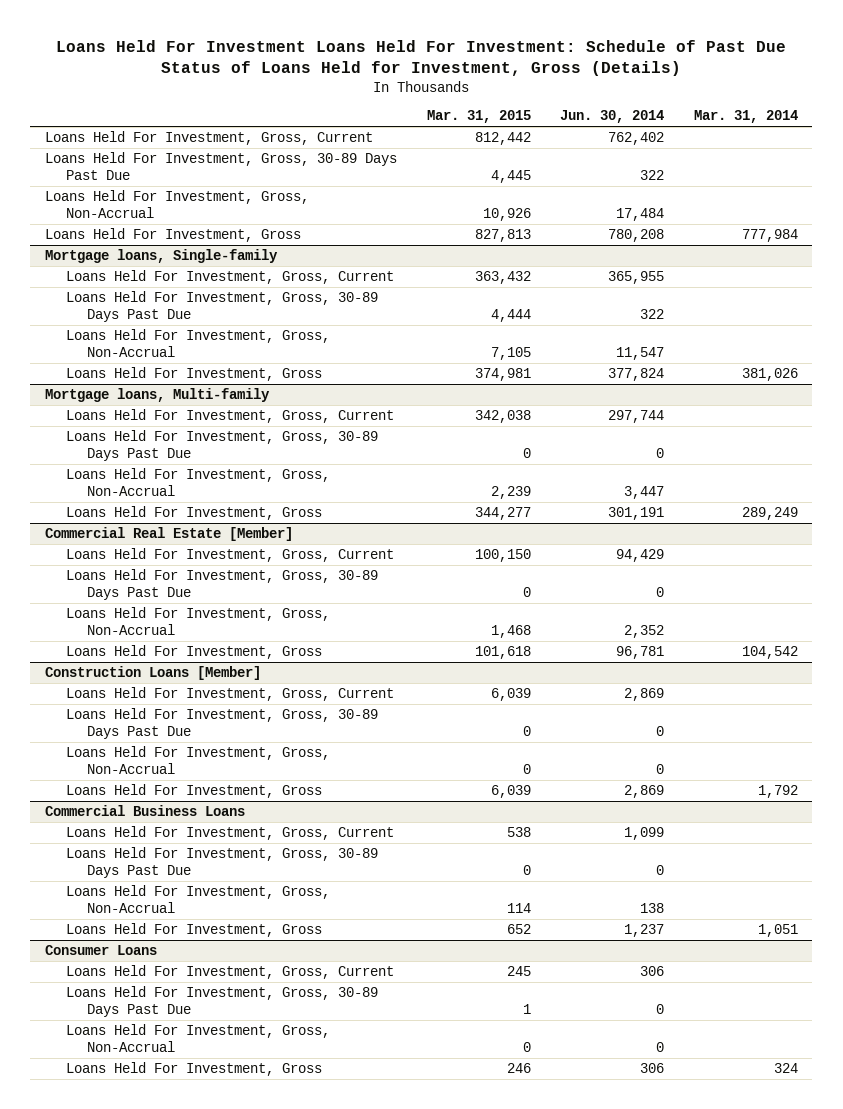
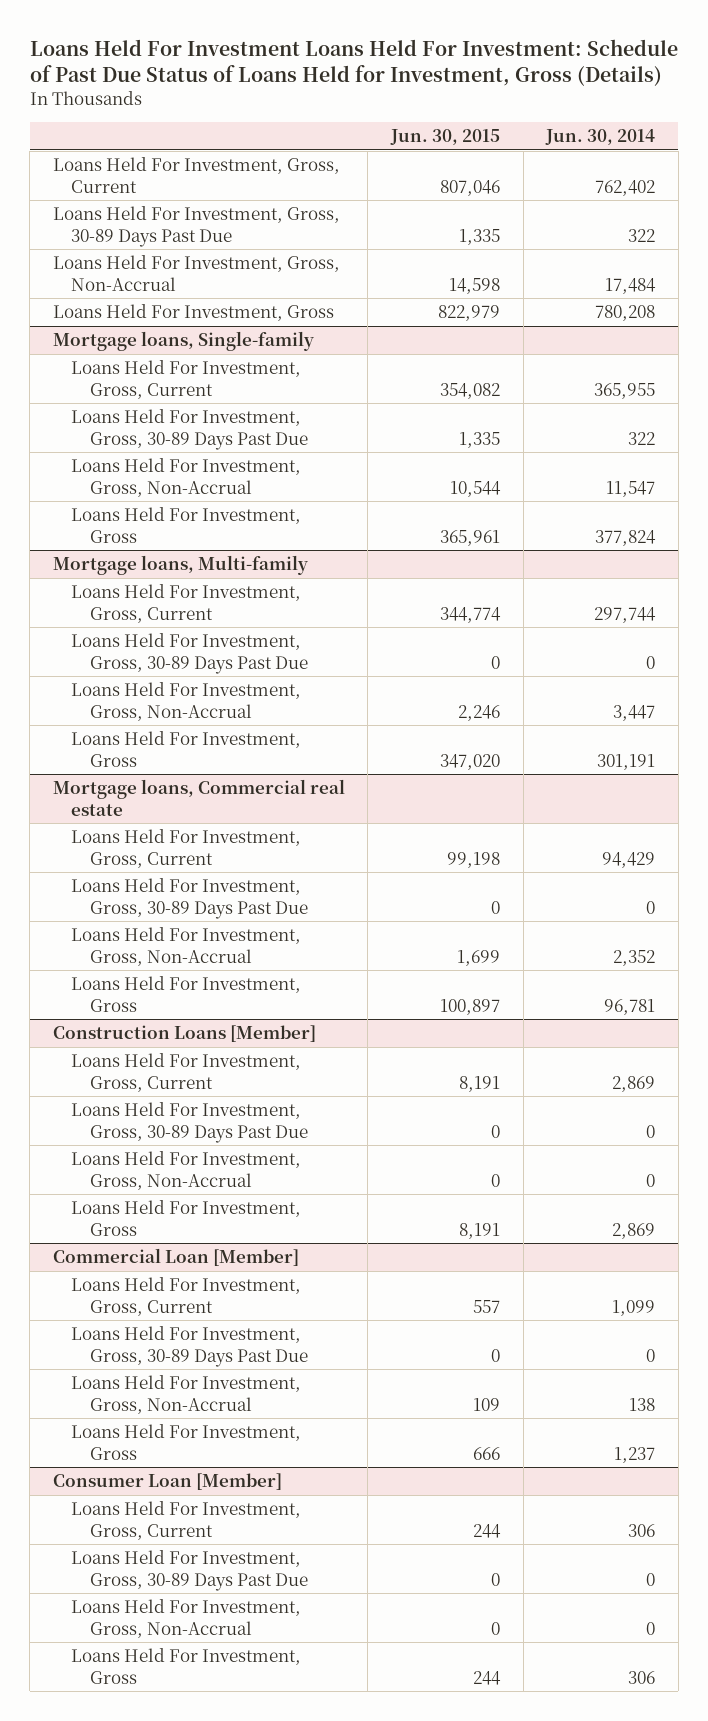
[426,110,531,124] Mar. 31, 2015 -> none
[693,110,798,124] Mar. 31, 2014 -> none
none -> [389,129,500,146] Jun. 30, 2015
[45,527,294,542] Commercial Real Estate [Member] -> [52,778,345,816] Mortgage loans, Commercial real estate
[45,805,246,817] Commercial Business Loans -> [52,1247,299,1266] Commercial Loan [Member]
[45,945,158,956] Consumer Loans -> [52,1472,282,1490] Consumer Loan [Member]

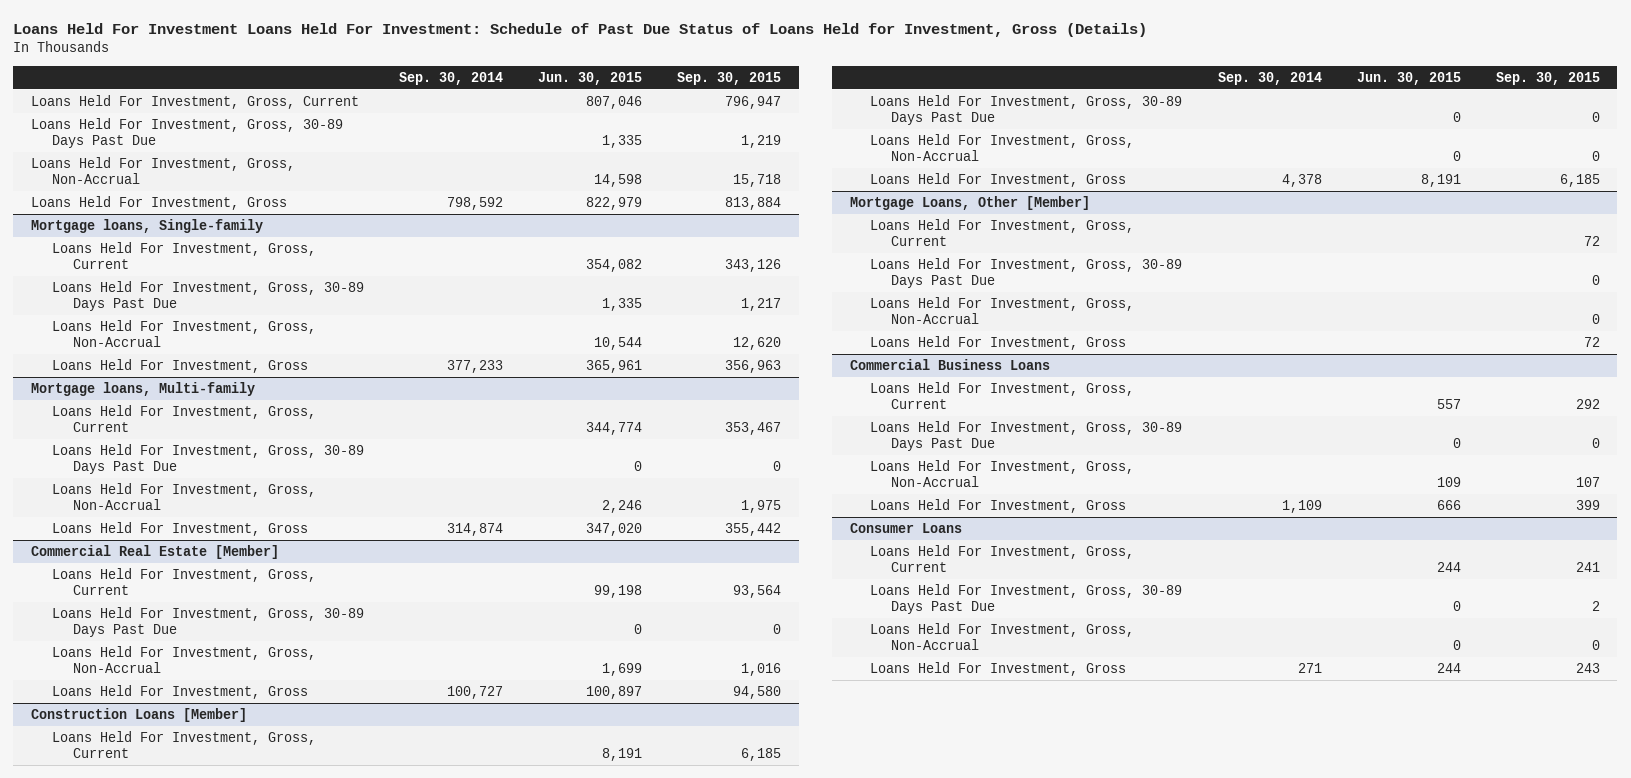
[545,129,656,146] Jun. 30, 2014 -> none
none -> [398,71,503,85] Sep. 30, 2014
none -> [676,71,781,85] Sep. 30, 2015
[52,778,345,816] Mortgage loans, Commercial real estate -> [30,545,279,560] Commercial Real Estate [Member]
none -> [849,196,1090,211] Mortgage Loans, Other [Member]
none -> [870,219,1135,247] Loans Held For Investment, Gross, Current
none -> [870,258,1183,289] Loans Held For Investment, Gross, 30-89 Days Past Due
none -> [870,297,1135,325] Loans Held For Investment, Gross, Non-Accrual
none -> [870,336,1127,351] Loans Held For Investment, Gross
[52,1247,299,1266] Commercial Loan [Member] -> [849,359,1050,371] Commercial Business Loans
[52,1472,282,1490] Consumer Loan [Member] -> [849,523,962,534] Consumer Loans

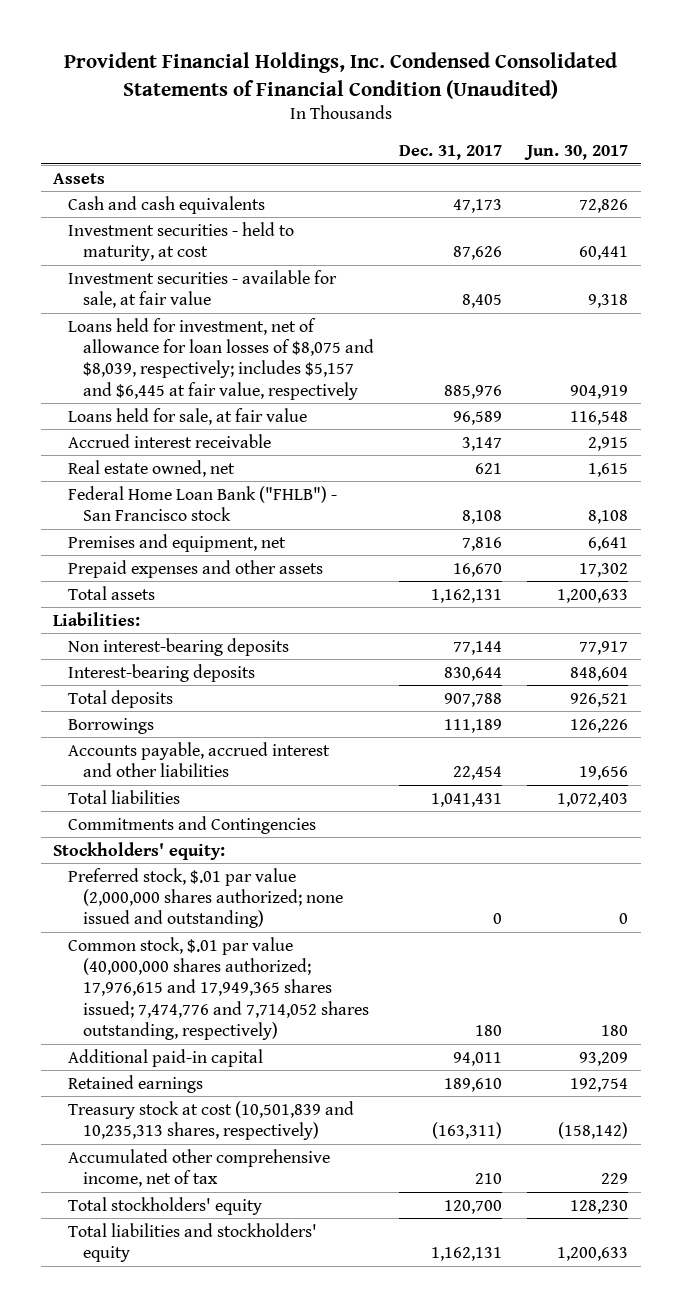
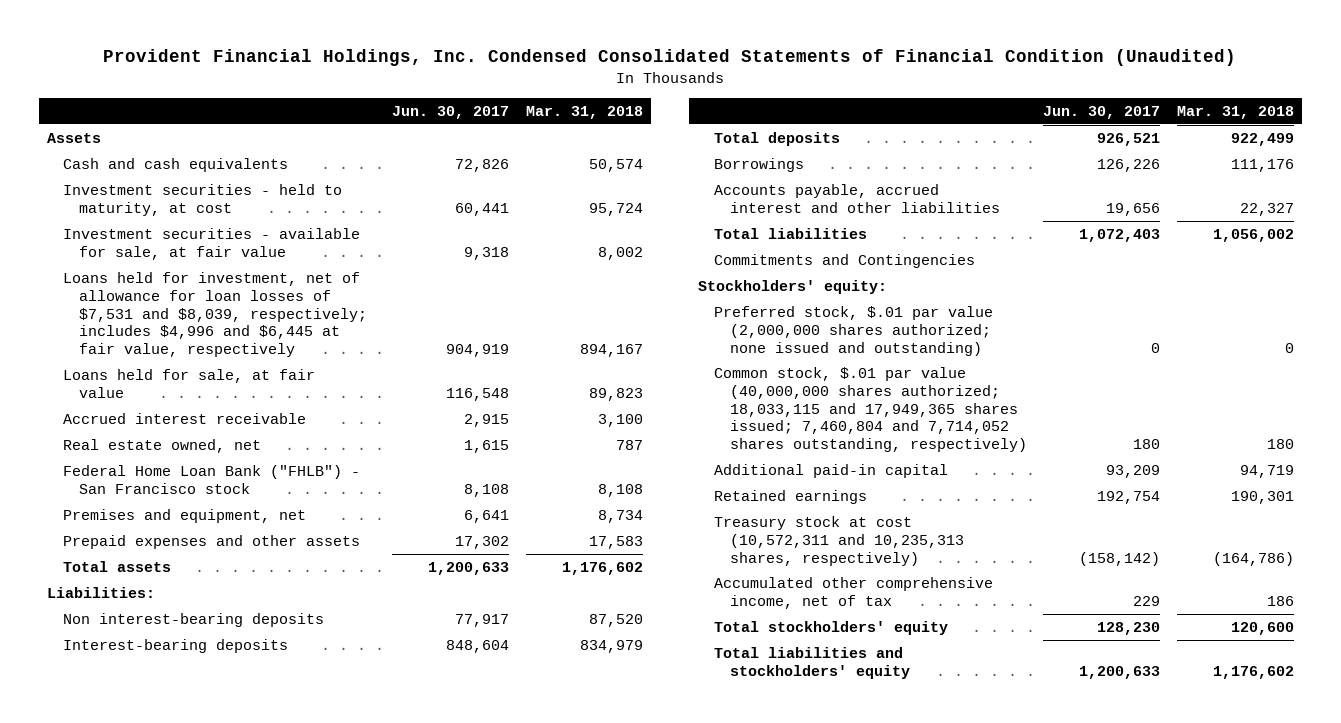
[398,144,502,160] Dec. 31, 2017 -> none
none -> [526,105,644,119] Mar. 31, 2018
[67,317,374,400] Loans held for investment, net of allowance for loan losses of $8,075 and $8,039, respectively; includes $5,157 and $6,445 at fair value, respectively -> [62,271,367,358] Loans held for investment, net of allowance for loan losses of $7,531 and $8,039, respectively; includes $4,996 and $6,445 at fair value, respectively
[67,936,369,1041] Common stock, $.01 par value (40,000,000 shares authorized; 17,976,615 and 17,949,365 shares issued; 7,474,776 and 7,714,052 shares outstanding, respectively) -> [713,366,1027,453] Common stock, $.01 par value (40,000,000 shares authorized; 18,033,115 and 17,949,365 shares issued; 7,460,804 and 7,714,052 shares outstanding, respectively)
[67,1100,354,1141] Treasury stock at cost (10,501,839 and 10,235,313 shares, respectively) -> [713,515,964,566] Treasury stock at cost (10,572,311 and 10,235,313 shares, respectively)

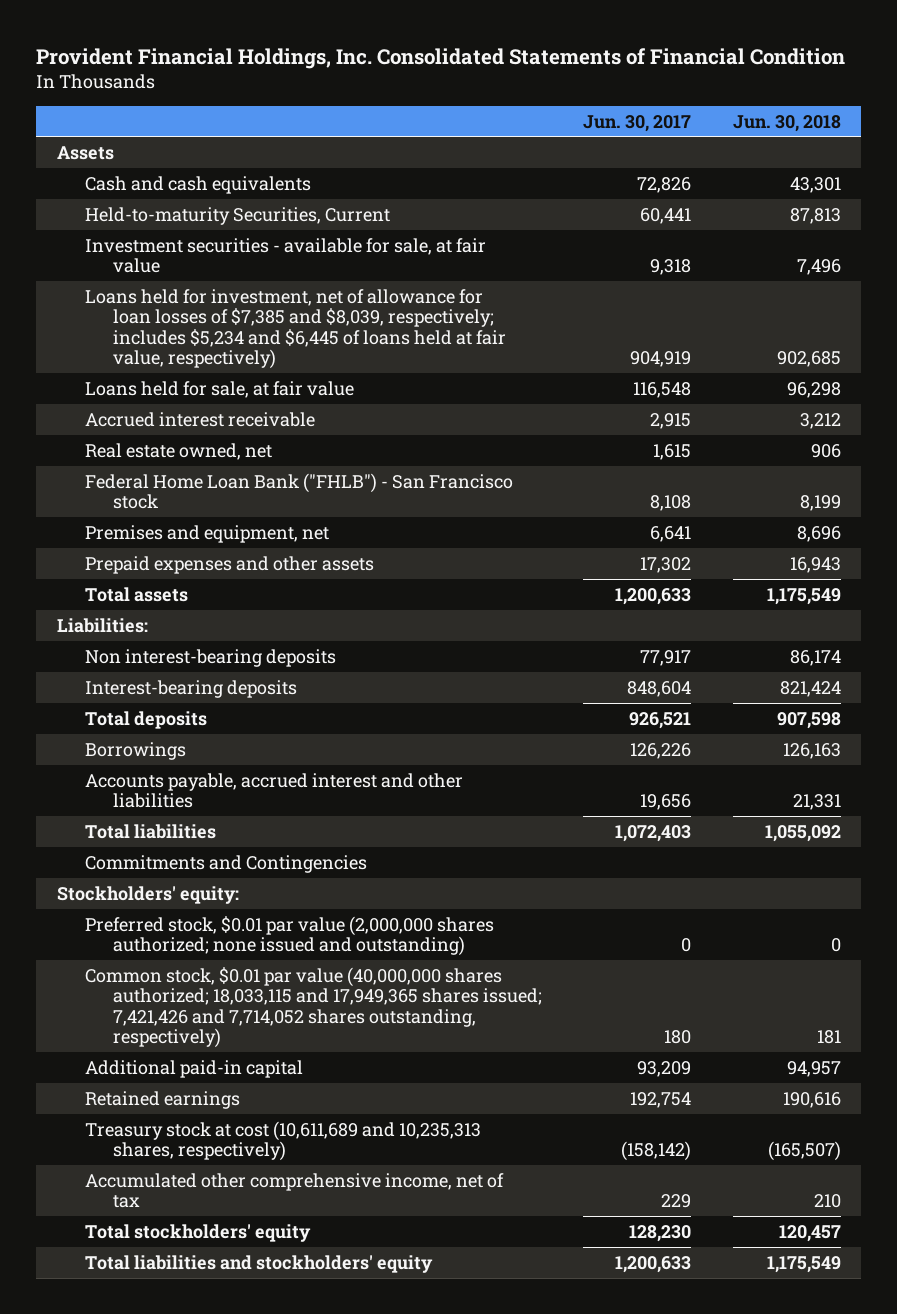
[103,49,1237,67] Provident Financial Holdings, Inc. Condensed Consolidated Statements of Financial Condition (Unaudited) -> [36,47,846,69] Provident Financial Holdings, Inc. Consolidated Statements of Financial Condition
[526,105,644,119] Mar. 31, 2018 -> none
none -> [732,114,841,132] Jun. 30, 2018
[62,183,342,216] Investment securities - held to maturity, at cost -> [84,206,390,225] Held-to-maturity Securities, Current
[62,271,367,358] Loans held for investment, net of allowance for loan losses of $7,531 and $8,039, respectively; includes $4,996 and $6,445 at fair value, respectively -> [84,288,506,370] Loans held for investment, net of allowance for loan losses of $7,385 and $8,039, respectively; includes $5,234 and $6,445 of loans held at fair value, respectively)
[713,305,993,356] Preferred stock, $.01 par value (2,000,000 shares authorized; none issued and outstanding) -> [84,915,494,957] Preferred stock, $0.01 par value (2,000,000 shares authorized; none issued and outstanding)
[713,366,1027,453] Common stock, $.01 par value (40,000,000 shares authorized; 18,033,115 and 17,949,365 shares issued; 7,460,804 and 7,714,052 shares outstanding, respectively) -> [84,966,542,1049] Common stock, $0.01 par value (40,000,000 shares authorized; 18,033,115 and 17,949,365 shares issued; 7,421,426 and 7,714,052 shares outstanding, respectively)
[713,515,964,566] Treasury stock at cost (10,572,311 and 10,235,313 shares, respectively) -> [84,1120,481,1162] Treasury stock at cost (10,611,689 and 10,235,313 shares, respectively)

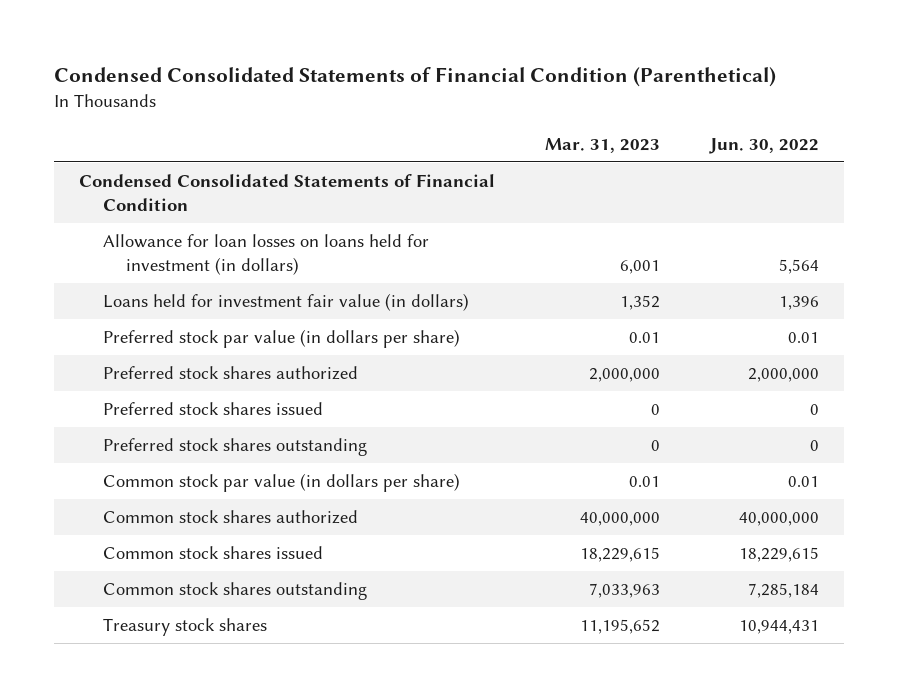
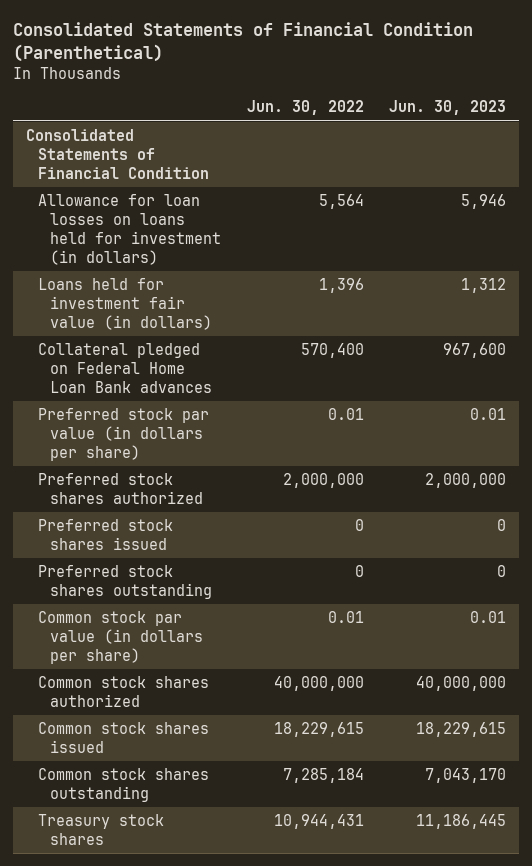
[53,67,776,88] Condensed Consolidated Statements of Financial Condition (Parenthetical) -> [13,21,474,62] Consolidated Statements of Financial Condition (Parenthetical)
[544,137,660,153] Mar. 31, 2023 -> none
none -> [389,100,507,116] Jun. 30, 2023
[78,174,495,212] Condensed Consolidated Statements of Financial Condition -> [25,129,210,180] Consolidated Statements of Financial Condition
none -> [38,343,213,394] Collateral pledged on Federal Home Loan Bank advances

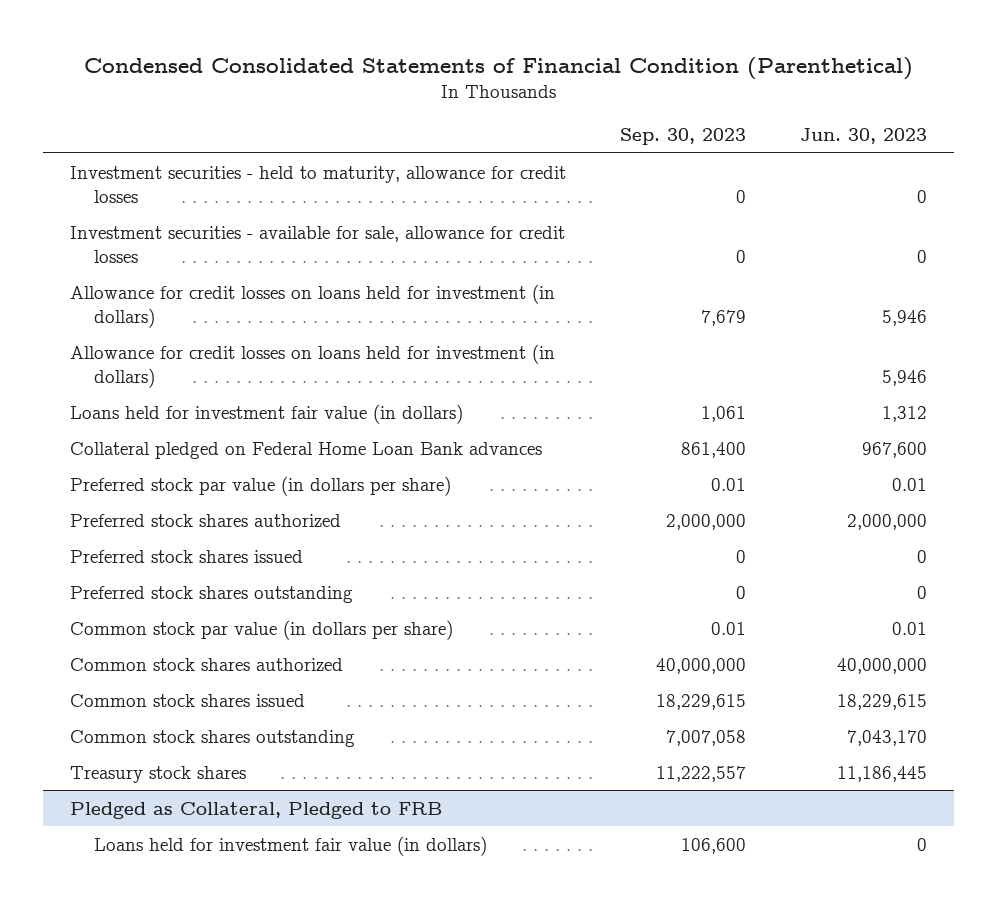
[13,21,474,62] Consolidated Statements of Financial Condition (Parenthetical) -> [83,56,913,80] Condensed Consolidated Statements of Financial Condition (Parenthetical)
[246,100,364,116] Jun. 30, 2022 -> none
none -> [620,128,747,146] Sep. 30, 2023
[25,129,210,180] Consolidated Statements of Financial Condition -> none
none -> [70,165,567,203] Investment securities - held to maturity, allowance for credit losses
none -> [70,225,566,263] Investment securities - available for sale, allowance for credit losses
none -> [70,283,556,328] Allowance for credit losses on loans held for investment (in dollars)
[38,194,222,266] Allowance for loan losses on loans held for investment (in dollars) -> [70,343,556,388] Allowance for credit losses on loans held for investment (in dollars)
none -> [70,801,443,819] Pledged as Collateral, Pledged to FRB
none -> [94,835,488,856] Loans held for investment fair value (in dollars)

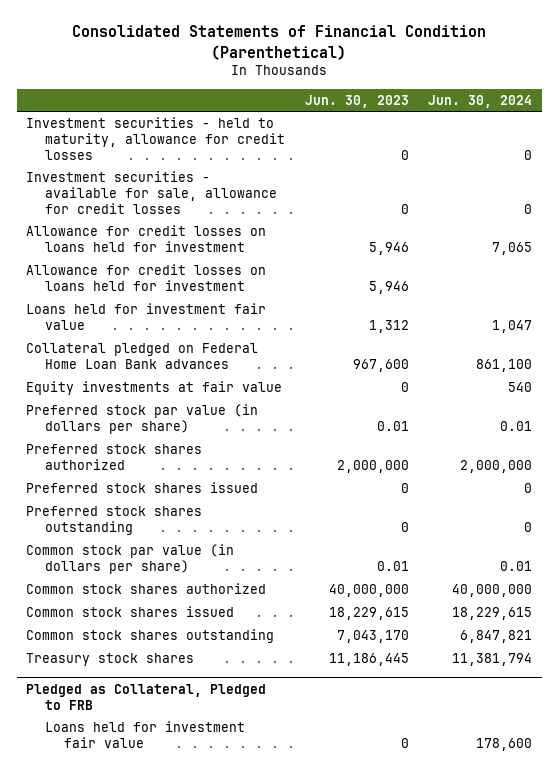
[83,56,913,80] Condensed Consolidated Statements of Financial Condition (Parenthetical) -> [72,25,487,60] Consolidated Statements of Financial Condition (Parenthetical)
[620,128,747,146] Sep. 30, 2023 -> none
none -> [428,94,533,108] Jun. 30, 2024
[70,283,556,328] Allowance for credit losses on loans held for investment (in dollars) -> [26,225,267,252] Allowance for credit losses on loans held for investment
[70,343,556,388] Allowance for credit losses on loans held for investment (in dollars) -> [26,264,267,291] Allowance for credit losses on loans held for investment
[70,403,464,424] Loans held for investment fair value (in dollars) -> [26,303,267,330] Loans held for investment fair value
none -> [26,381,283,396] Equity investments at fair value
[94,835,488,856] Loans held for investment fair value (in dollars) -> [44,721,245,748] Loans held for investment fair value

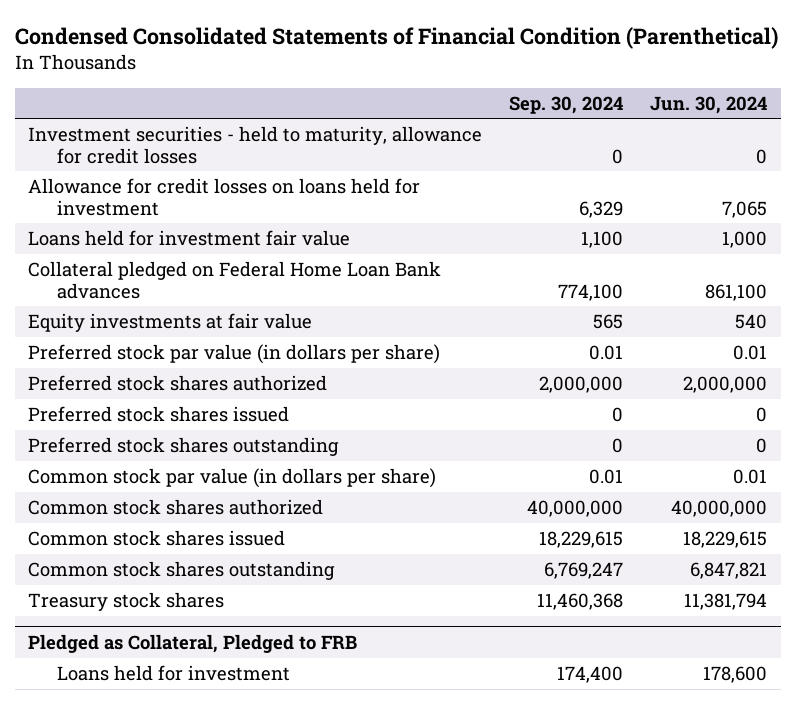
[72,25,487,60] Consolidated Statements of Financial Condition (Parenthetical) -> [15,26,779,49] Condensed Consolidated Statements of Financial Condition (Parenthetical)
[304,94,409,108] Jun. 30, 2023 -> none
none -> [509,95,624,114] Sep. 30, 2024
[26,171,277,214] Investment securities - available for sale, allowance for credit losses -> none
[26,264,267,291] Allowance for credit losses on loans held for investment -> none
[492,319,533,333] 1,047 -> [722,231,768,249] 1,000
[44,721,245,748] Loans held for investment fair value -> [56,665,290,682] Loans held for investment

